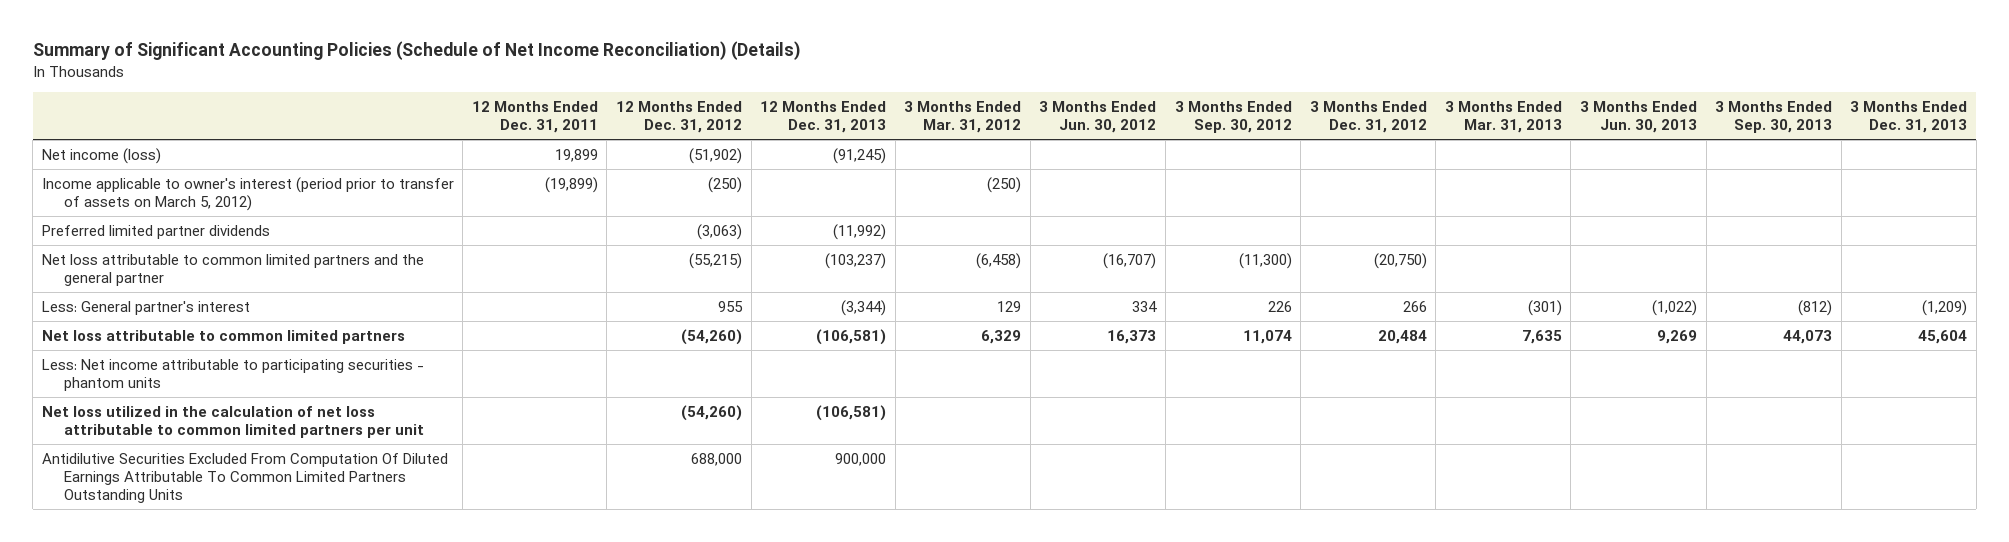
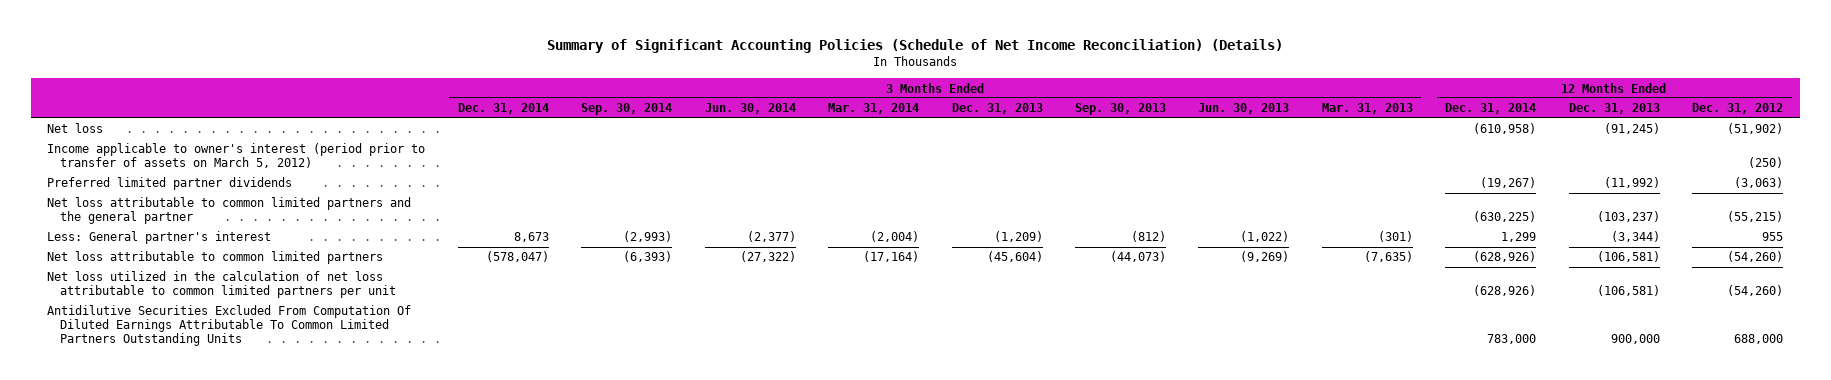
[471,100,598,133] 12 Months Ended Dec. 31, 2011 -> none
[904,100,1022,133] 3 Months Ended Mar. 31, 2012 -> none
[1039,100,1157,133] 3 Months Ended Jun. 30, 2012 -> none
[1174,100,1292,133] 3 Months Ended Sep. 30, 2012 -> none
[1309,100,1427,133] 3 Months Ended Dec. 31, 2012 -> none
none -> [457,103,549,115] Dec. 31, 2014
none -> [581,103,673,116] Sep. 30, 2014
none -> [704,103,796,115] Jun. 30, 2014
none -> [828,103,920,115] Mar. 31, 2014
none -> [1445,103,1537,115] Dec. 31, 2014
[41,148,161,165] Net income (loss) -> [47,123,104,134] Net loss
[41,359,424,391] Less: Net income attributable to participating securities - phantom units -> none
[1521,330,1562,345] 7,635 -> [1363,251,1413,263] (7,635)
[1656,330,1697,345] 9,269 -> [1240,251,1290,263] (9,269)
[1783,330,1833,345] 44,073 -> [1109,251,1166,263] (44,073)
[1918,330,1968,345] 45,604 -> [986,251,1043,263] (45,604)

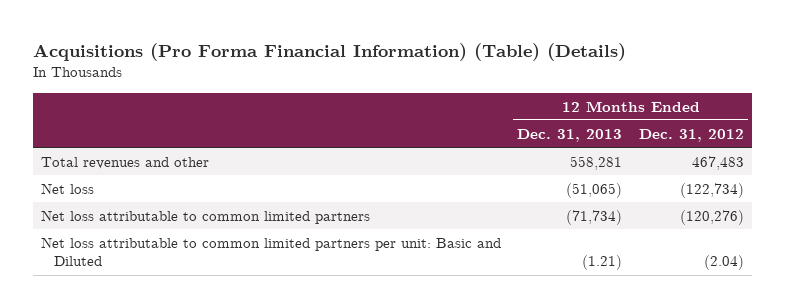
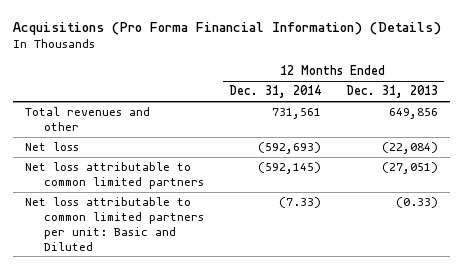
[33,42,627,61] Acquisitions (Pro Forma Financial Information) (Table) (Details) -> [12,21,441,35] Acquisitions (Pro Forma Financial Information) (Details)
[638,128,744,142] Dec. 31, 2012 -> none
none -> [228,85,321,99] Dec. 31, 2014
[570,155,623,170] 558,281 -> [388,108,438,120] 649,856
[566,182,623,198] (51,065) -> [381,142,438,155] (22,084)
[566,209,623,225] (71,734) -> [381,162,438,175] (27,051)
[582,255,623,271] (1.21) -> [395,197,438,209] (0.33)

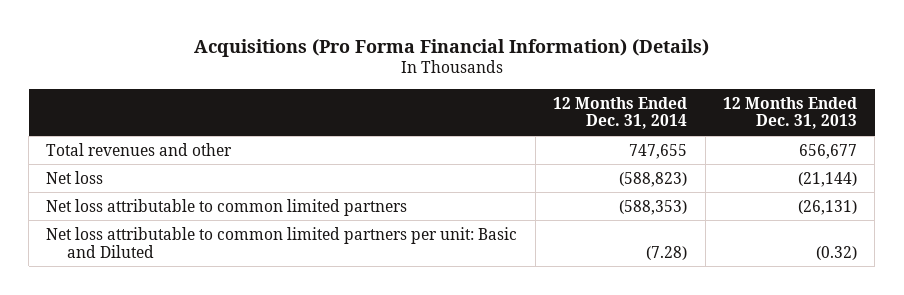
[271,108,321,120] 731,561 -> [629,143,688,159] 747,655
[388,108,438,120] 649,856 -> [799,143,858,159] 656,677
[257,142,321,155] (592,693) -> [619,171,688,187] (588,823)
[381,142,438,155] (22,084) -> [798,171,858,187] (21,144)
[257,162,321,175] (592,145) -> [619,199,688,215] (588,353)
[381,162,438,175] (27,051) -> [798,199,858,215] (26,131)
[278,197,321,209] (7.33) -> [646,245,688,260] (7.28)
[395,197,438,209] (0.33) -> [816,245,858,260] (0.32)

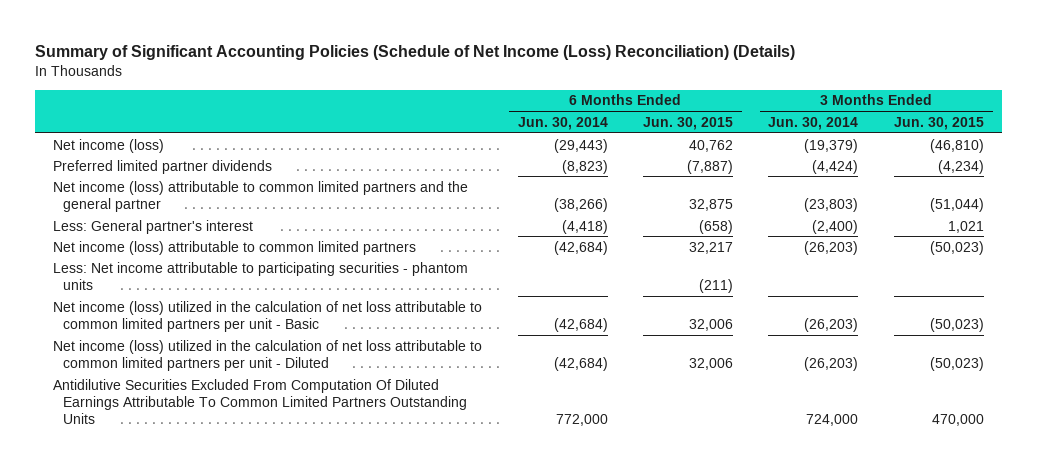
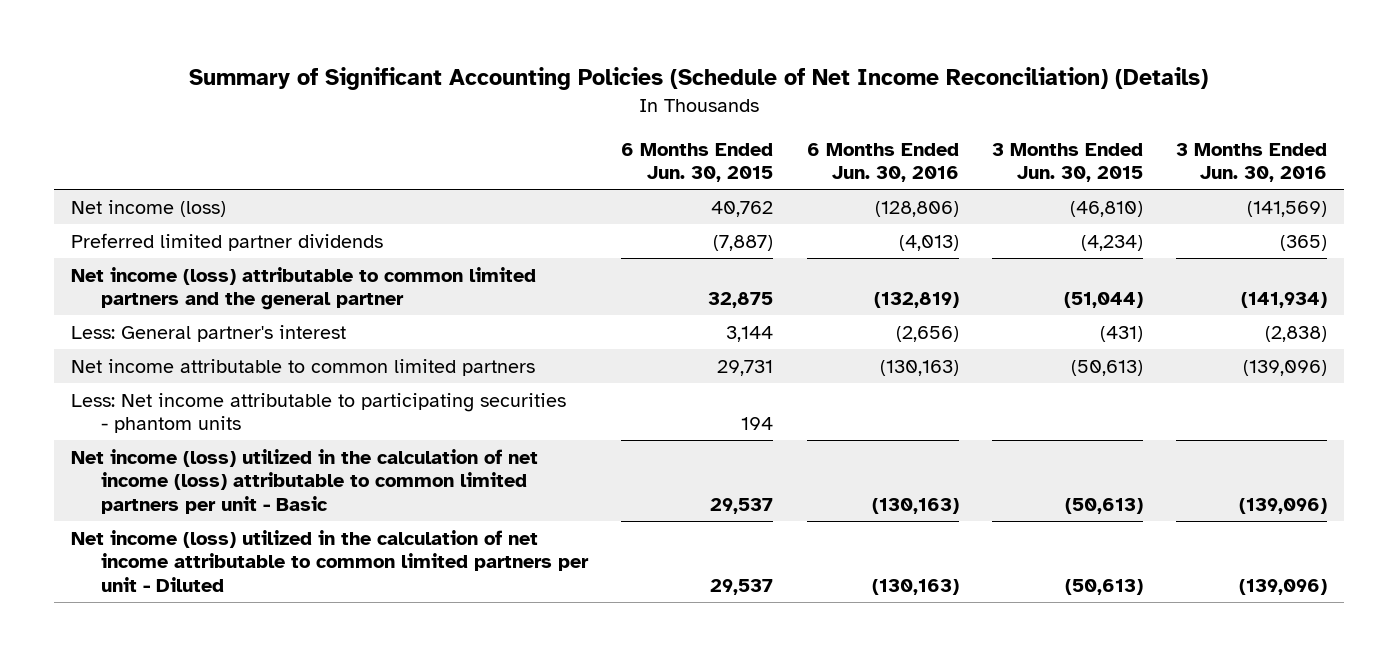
[35,44,796,60] Summary of Significant Accounting Policies (Schedule of Net Income (Loss) Reconciliation) (Details) -> [189,67,1209,91] Summary of Significant Accounting Policies (Schedule of Net Income Reconciliation) (Details)
[517,116,608,130] Jun. 30, 2014 -> none
[768,116,859,130] Jun. 30, 2014 -> none
none -> [806,142,959,183] 6 Months Ended Jun. 30, 2016
none -> [1176,142,1328,183] 3 Months Ended Jun. 30, 2016
[53,378,467,425] Antidilutive Securities Excluded From Computation Of Diluted Earnings Attributable To Common Limited Partners Outstanding Units -> none
[699,219,734,234] (658) -> [726,325,774,342] 3,144
[947,220,984,233] 1,021 -> [1099,325,1143,342] (431)
[53,240,417,255] Net income (loss) attributable to common limited partners -> [71,358,536,376] Net income attributable to common limited partners
[689,241,734,254] 32,217 -> [717,359,774,376] 29,731
[929,240,984,255] (50,023) -> [1070,359,1143,376] (50,613)
[699,278,734,293] (211) -> [741,417,774,431] 194
[53,300,483,332] Net income (loss) utilized in the calculation of net loss attributable to common limited partners per unit - Basic -> [71,448,539,514] Net income (loss) utilized in the calculation of net income (loss) attributable to common limited partners per unit - Basic
[689,318,734,331] 32,006 -> [710,497,774,514] 29,537
[929,317,984,332] (50,023) -> [1064,497,1143,514] (50,613)
[53,339,483,371] Net income (loss) utilized in the calculation of net loss attributable to common limited partners per unit - Diluted -> [71,529,590,592] Net income (loss) utilized in the calculation of net income attributable to common limited partners per unit - Diluted
[689,357,734,370] 32,006 -> [710,578,774,595] 29,537
[929,356,984,371] (50,023) -> [1064,578,1143,595] (50,613)

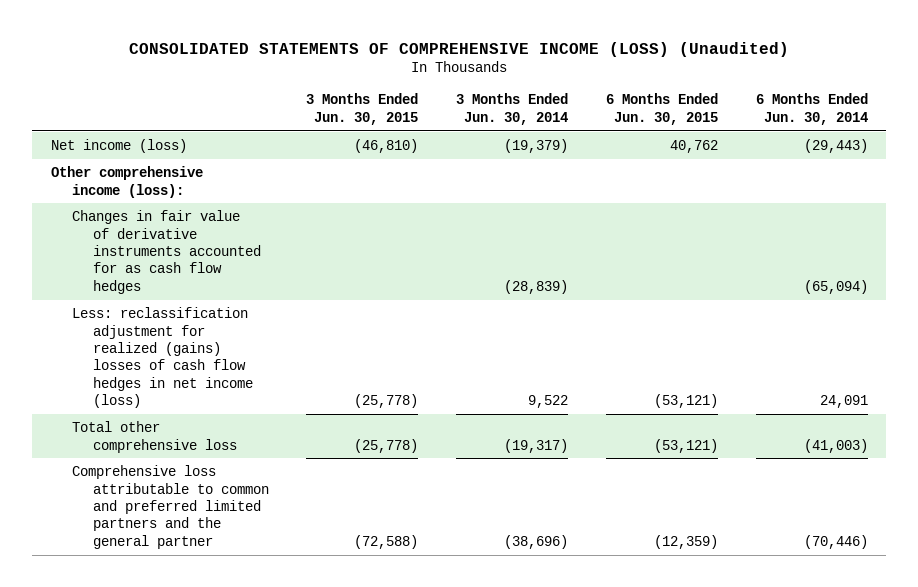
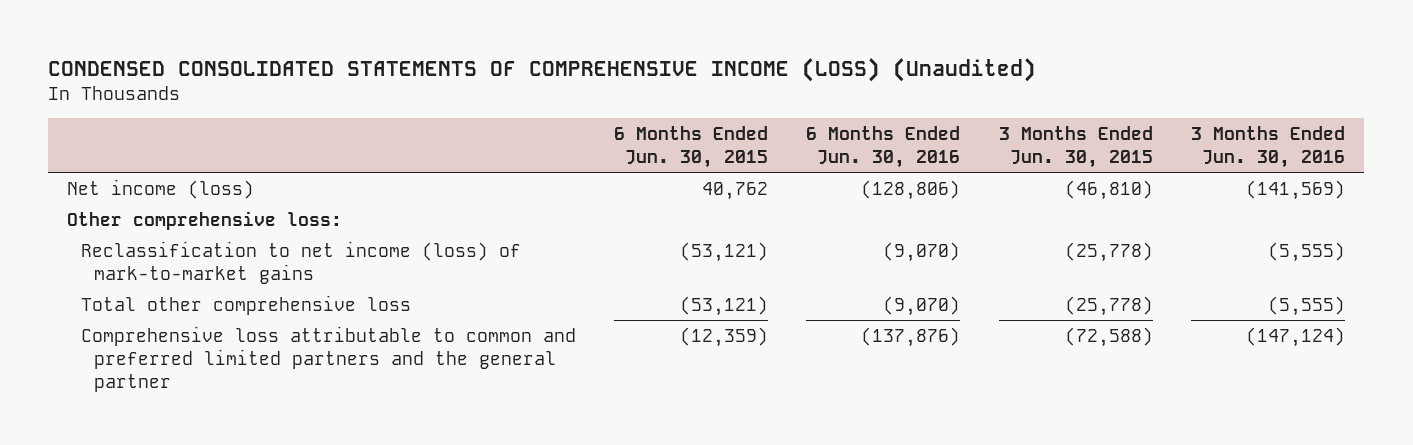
[129,41,790,57] CONSOLIDATED STATEMENTS OF COMPREHENSIVE INCOME (LOSS) (Unaudited) -> [48,58,1037,83] CONDENSED CONSOLIDATED STATEMENTS OF COMPREHENSIVE INCOME (LOSS) (Unaudited)
[456,93,569,125] 3 Months Ended Jun. 30, 2014 -> none
[755,93,868,125] 6 Months Ended Jun. 30, 2014 -> none
none -> [806,125,961,168] 6 Months Ended Jun. 30, 2016
none -> [1191,125,1346,168] 3 Months Ended Jun. 30, 2016
[71,210,261,294] Changes in fair value of derivative instruments accounted for as cash flow hedges -> none
[50,166,203,198] Other comprehensive income (loss): -> [67,210,343,230] Other comprehensive loss:
[71,307,253,409] Less: reclassification adjustment for realized (gains) losses of cash flow hedges in net income (loss) -> [80,240,521,284] Reclassification to net income (loss) of mark-to-market gains

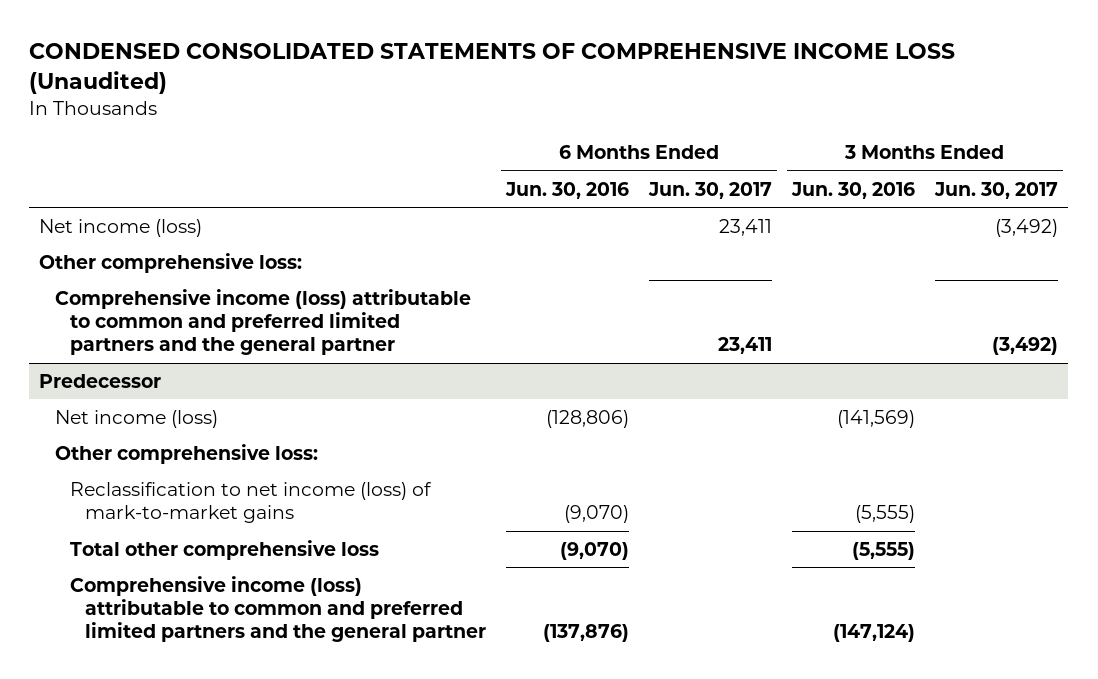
[48,58,1037,83] CONDENSED CONSOLIDATED STATEMENTS OF COMPREHENSIVE INCOME (LOSS) (Unaudited) -> [29,43,956,95] CONDENSED CONSOLIDATED STATEMENTS OF COMPREHENSIVE INCOME LOSS (Unaudited)
[614,125,769,168] 6 Months Ended Jun. 30, 2015 -> none
[998,125,1153,168] 3 Months Ended Jun. 30, 2015 -> none
none -> [648,181,773,199] Jun. 30, 2017
none -> [934,181,1059,199] Jun. 30, 2017
none -> [39,218,203,237] Net income (loss)
none -> [39,252,303,273] Other comprehensive loss:
none -> [54,288,471,356] Comprehensive income (loss) attributable to common and preferred limited partners and the general partner
none -> [39,373,162,388] Predecessor
[80,325,576,392] Comprehensive loss attributable to common and preferred limited partners and the general partner -> [70,575,487,643] Comprehensive income (loss) attributable to common and preferred limited partners and the general partner

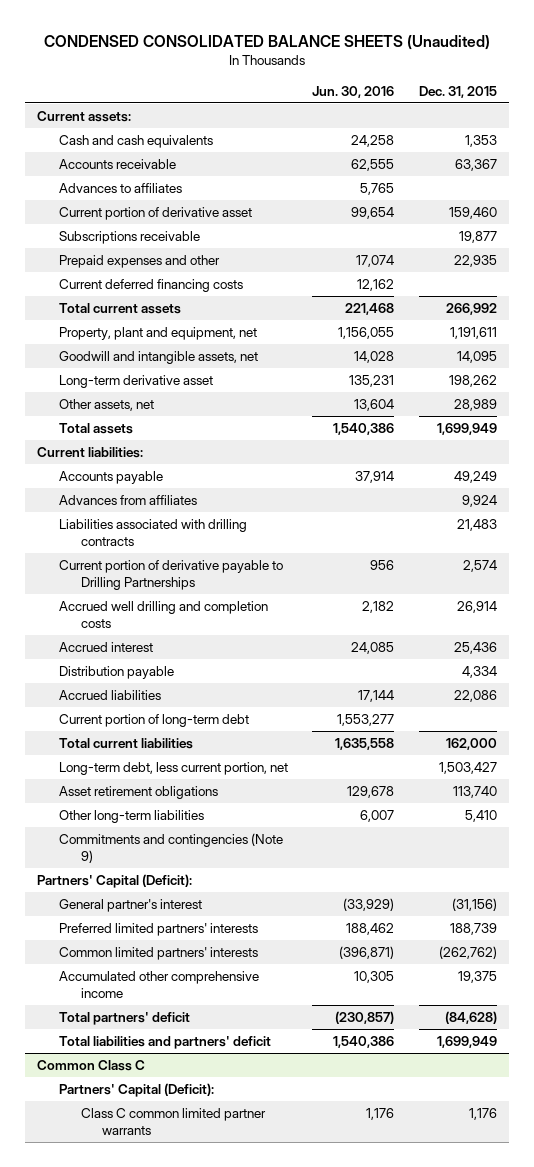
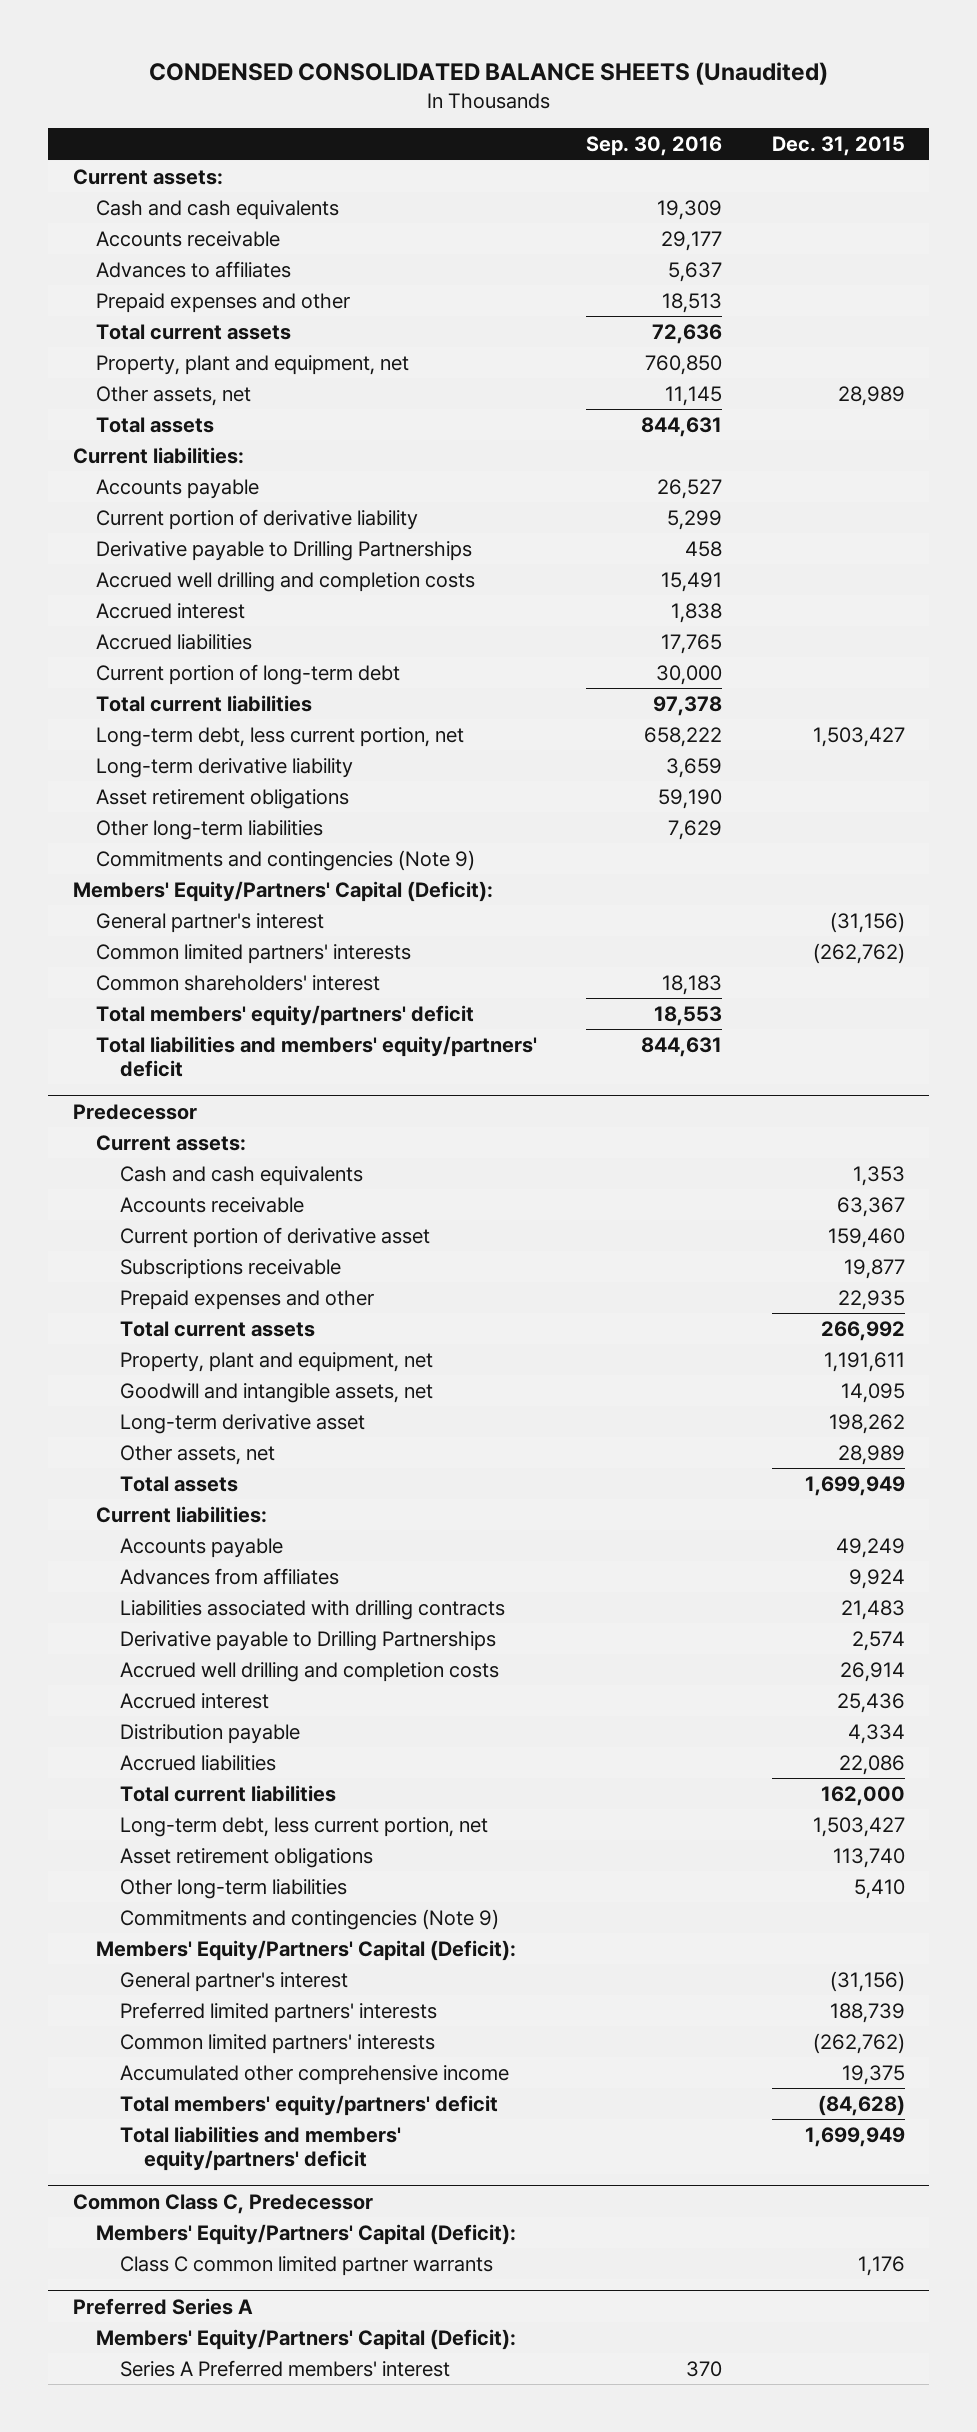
[312,85,395,98] Jun. 30, 2016 -> none
none -> [586,136,723,157] Sep. 30, 2016
none -> [96,200,340,221] Cash and cash equivalents
none -> [96,231,281,248] Accounts receivable
[59,183,183,194] Advances to affiliates -> [96,261,292,279] Advances to affiliates
none -> [96,293,351,314] Prepaid expenses and other
none -> [96,324,292,341] Total current assets
none -> [96,355,410,376] Property, plant and equipment, net
none -> [96,386,252,407] Other assets, net
none -> [96,417,215,434] Total assets
none -> [72,447,244,465] Current liabilities:
none -> [96,479,260,500] Accounts payable
none -> [96,509,419,531] Current portion of derivative liability
none -> [96,541,473,562] Derivative payable to Drilling Partnerships
none -> [96,572,476,593] Accrued well drilling and completion costs
none -> [96,603,246,620] Accrued interest
none -> [96,634,253,651] Accrued liabilities
[59,714,250,728] Current portion of long-term debt -> [96,664,401,686] Current portion of long-term debt
none -> [96,695,313,713] Total current liabilities
none -> [96,727,465,748] Long-term debt, less current portion, net
none -> [96,758,354,779] Long-term derivative liability
none -> [96,789,350,810] Asset retirement obligations
none -> [96,820,324,841] Other long-term liabilities
none -> [96,850,476,872] Commitments and contingencies (Note 9)
none -> [72,881,493,903] Members' Equity/Partners' Capital (Deficit):
none -> [96,913,325,934] General partner's interest
none -> [96,944,412,965] Common limited partners' interests
none -> [96,975,381,992] Common shareholders' interest
none -> [96,1005,475,1027] Total members' equity/partners' deficit
none -> [96,1036,538,1077] Total liabilities and members' equity/partners' deficit
none -> [72,1103,197,1120] Predecessor
none -> [96,1135,247,1152] Current assets:
[59,279,244,293] Current deferred financing costs -> none
[59,560,284,590] Current portion of derivative payable to Drilling Partnerships -> [119,1631,496,1652] Derivative payable to Drilling Partnerships
[37,874,193,889] Partners' Capital (Deficit): -> [96,1940,517,1962] Members' Equity/Partners' Capital (Deficit):
[59,1012,191,1026] Total partners' deficit -> [119,2095,498,2117] Total members' equity/partners' deficit
[59,1036,272,1050] Total liabilities and partners' deficit -> [119,2126,401,2171] Total liabilities and members' equity/partners' deficit
[37,1060,146,1072] Common Class C -> [72,2193,373,2214] Common Class C, Predecessor
[59,1083,215,1098] Partners' Capital (Deficit): -> [96,2224,517,2246] Members' Equity/Partners' Capital (Deficit):
none -> [72,2297,253,2315] Preferred Series A
none -> [96,2329,517,2351] Members' Equity/Partners' Capital (Deficit):
none -> [119,2360,450,2378] Series A Preferred members' interest

